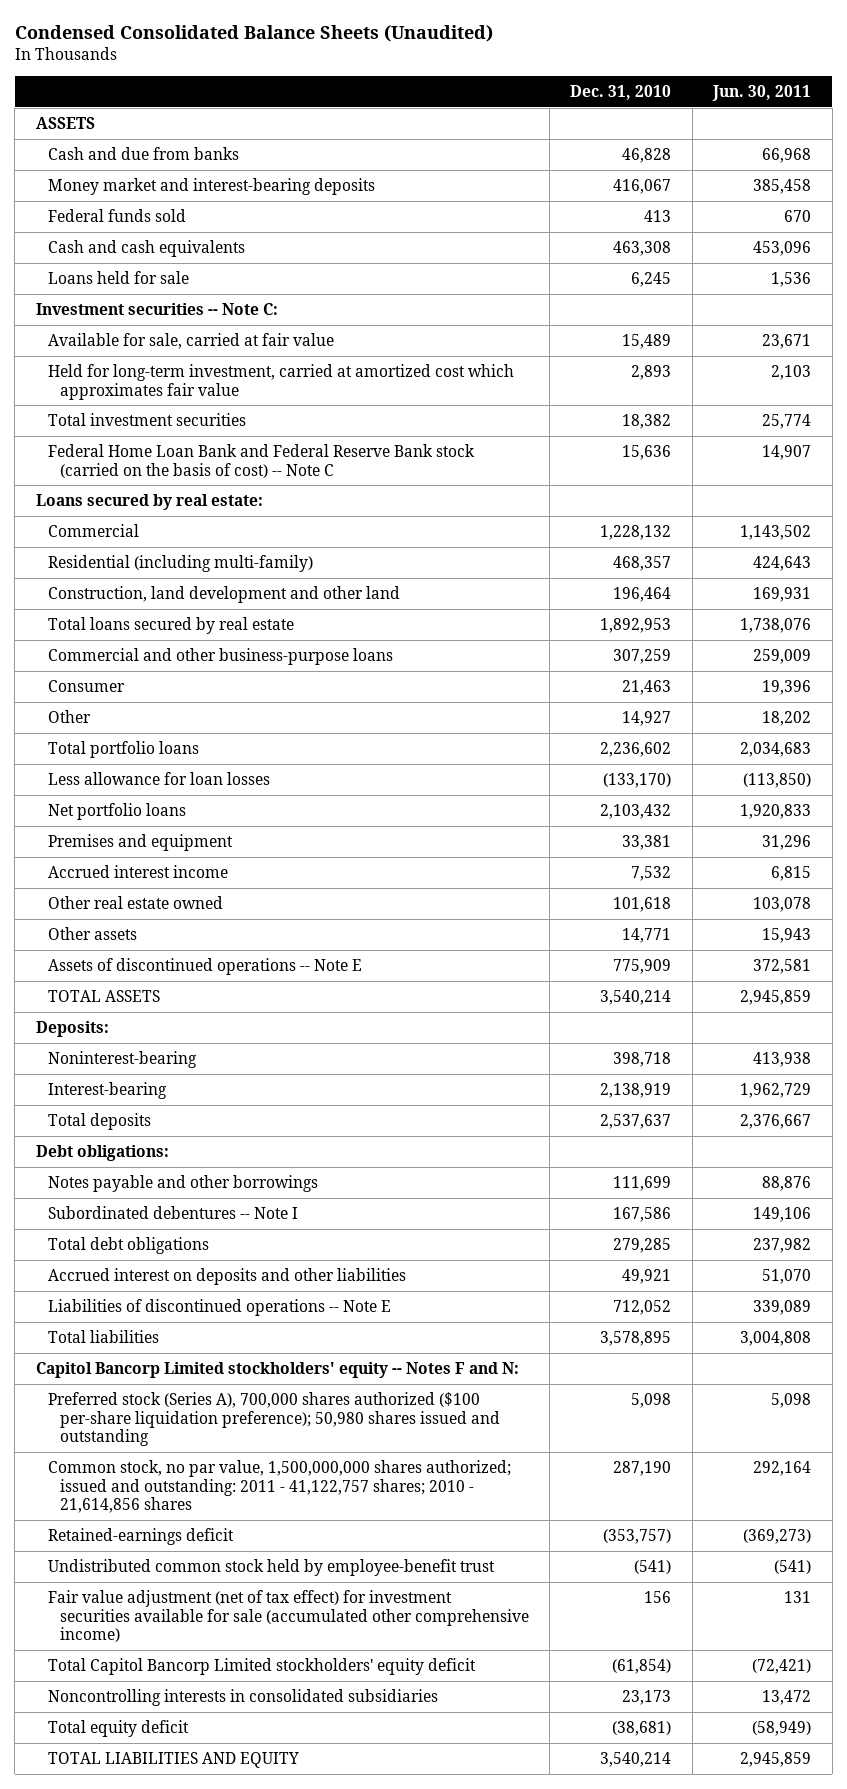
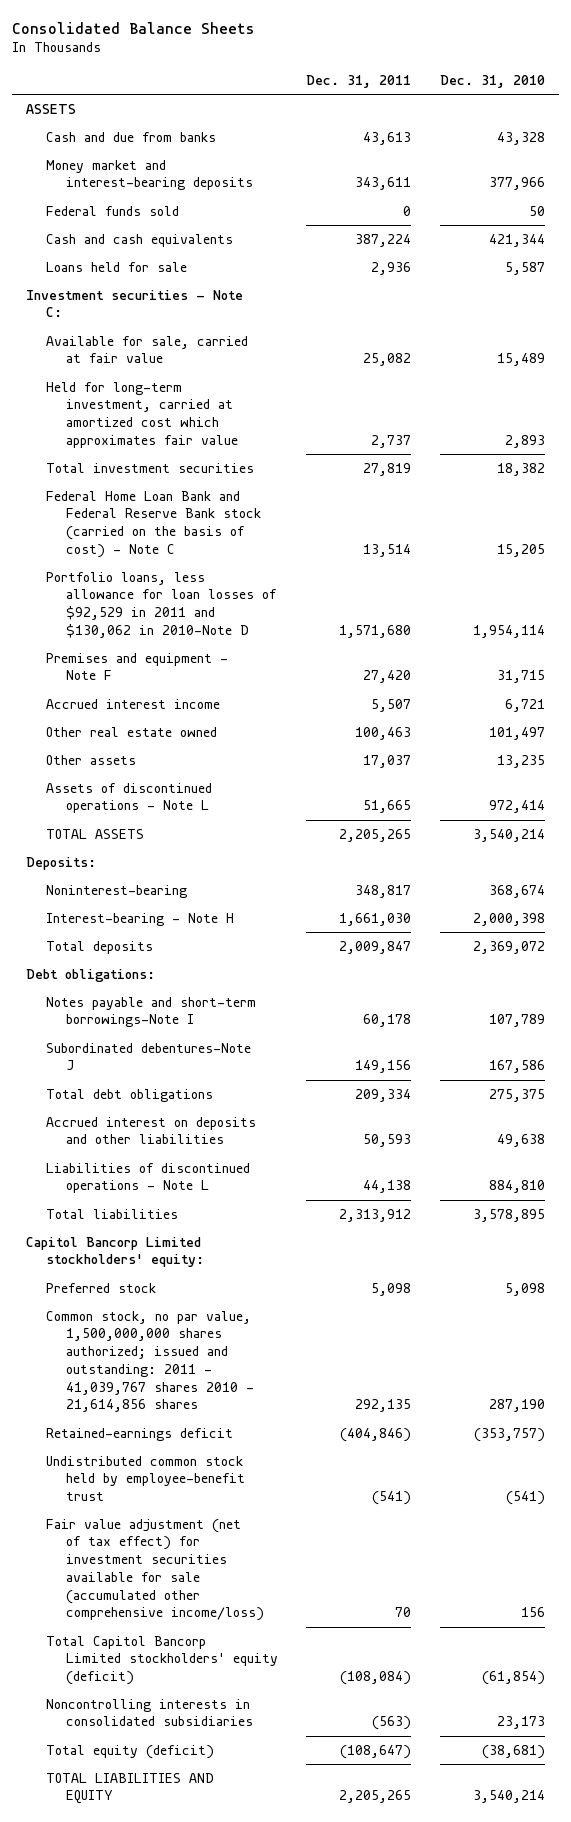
[14,25,493,43] Condensed Consolidated Balance Sheets (Unaudited) -> [12,21,256,34] Consolidated Balance Sheets
[712,85,812,102] Jun. 30, 2011 -> none
none -> [306,74,412,88] Dec. 31, 2011
[622,148,672,164] 46,828 -> [496,131,545,145] 43,328
[613,179,672,195] 416,067 -> [488,177,545,191] 377,966
[644,210,672,223] 413 -> [528,205,545,216] 50
[613,241,672,257] 463,308 -> [488,233,545,247] 421,344
[631,272,672,288] 6,245 -> [504,261,545,275] 5,587
[35,303,278,316] Investment securities -- Note C: -> [26,289,244,318] Investment securities - Note C:
[35,494,263,511] Loans secured by real estate: -> none
[47,524,139,538] Commercial -> none
[47,555,313,573] Residential (including multi-family) -> none
[47,586,400,604] Construction, land development and other land -> none
[47,617,294,635] Total loans secured by real estate -> none
[47,648,393,666] Commercial and other business-purpose loans -> none
[47,680,125,693] Consumer -> none
[47,710,91,724] Other -> none
[47,741,199,759] Total portfolio loans -> none
[47,772,270,786] Less allowance for loan losses -> none
[47,803,186,821] Net portfolio loans -> none
[47,444,475,478] Federal Home Loan Bank and Federal Reserve Bank stock (carried on the basis of cost) -- Note C -> [46,490,261,558] Federal Home Loan Bank and Federal Reserve Bank stock (carried on the basis of cost) - Note C
[622,445,672,461] 15,636 -> [496,543,545,557] 15,205
none -> [46,571,277,638] Portfolio loans, less allowance for loan losses of $92,529 in 2011 and $130,062 in 2010-Note D
[47,834,233,852] Premises and equipment -> [46,652,229,681] Premises and equipment - Note F
[622,835,672,851] 33,381 -> [496,670,545,684] 31,715
[631,866,672,882] 7,532 -> [504,698,545,712] 6,721
[613,897,672,913] 101,618 -> [488,726,545,740] 101,497
[622,928,672,944] 14,771 -> [496,754,545,768] 13,235
[47,958,362,976] Assets of discontinued operations -- Note E -> [46,782,213,814] Assets of discontinued operations - Note L
[613,959,672,975] 775,909 -> [488,800,545,814] 972,414
[613,1052,672,1068] 398,718 -> [488,884,545,898] 368,674
[47,1082,167,1100] Interest-bearing -> [46,912,235,926] Interest-bearing - Note H
[600,1083,672,1099] 2,138,919 -> [472,912,545,926] 2,000,398
[600,1114,672,1130] 2,537,637 -> [472,940,545,954] 2,369,072
[47,1175,318,1193] Notes payable and other borrowings -> none
none -> [46,996,257,1028] Notes payable and short-term borrowings-Note I
[47,1206,298,1220] Subordinated debentures -- Note I -> [46,1042,252,1071] Subordinated debentures-Note J
[613,1238,672,1254] 279,285 -> [488,1088,545,1102] 275,375
[622,1269,672,1285] 49,921 -> [496,1134,545,1148] 49,638
[47,1299,391,1317] Liabilities of discontinued operations -- Note E -> [46,1162,251,1194] Liabilities of discontinued operations - Note L
[613,1300,672,1316] 712,052 -> [488,1180,545,1194] 884,810
[35,1362,519,1379] Capitol Bancorp Limited stockholders' equity -- Notes F and N: -> [26,1236,205,1268] Capitol Bancorp Limited stockholders' equity:
[47,1392,500,1447] Preferred stock (Series A), 700,000 shares authorized ($100 per-share liquidation preference); 50,980 shares issued and outstanding -> [46,1282,157,1293] Preferred stock
[47,1460,511,1514] Common stock, no par value, 1,500,000,000 shares authorized; issued and outstanding: 2011 - 41,122,757 shares; 2010 - 21,614,856 shares -> [46,1310,254,1413] Common stock, no par value, 1,500,000,000 shares authorized; issued and outstanding: 2011 - 41,039,767 shares 2010 - 21,614,856 shares
[47,1590,529,1643] Fair value adjustment (net of tax effect) for investment securities available for sale (accumulated other comprehensive income) -> [46,1518,264,1622] Fair value adjustment (net of tax effect) for investment securities available for sale (accumulated other comprehensive income/loss)
[47,1658,476,1676] Total Capitol Bancorp Limited stockholders' equity deficit -> [46,1635,278,1686] Total Capitol Bancorp Limited stockholders' equity (deficit)
[47,1720,189,1738] Total equity deficit -> [46,1744,215,1759] Total equity (deficit)

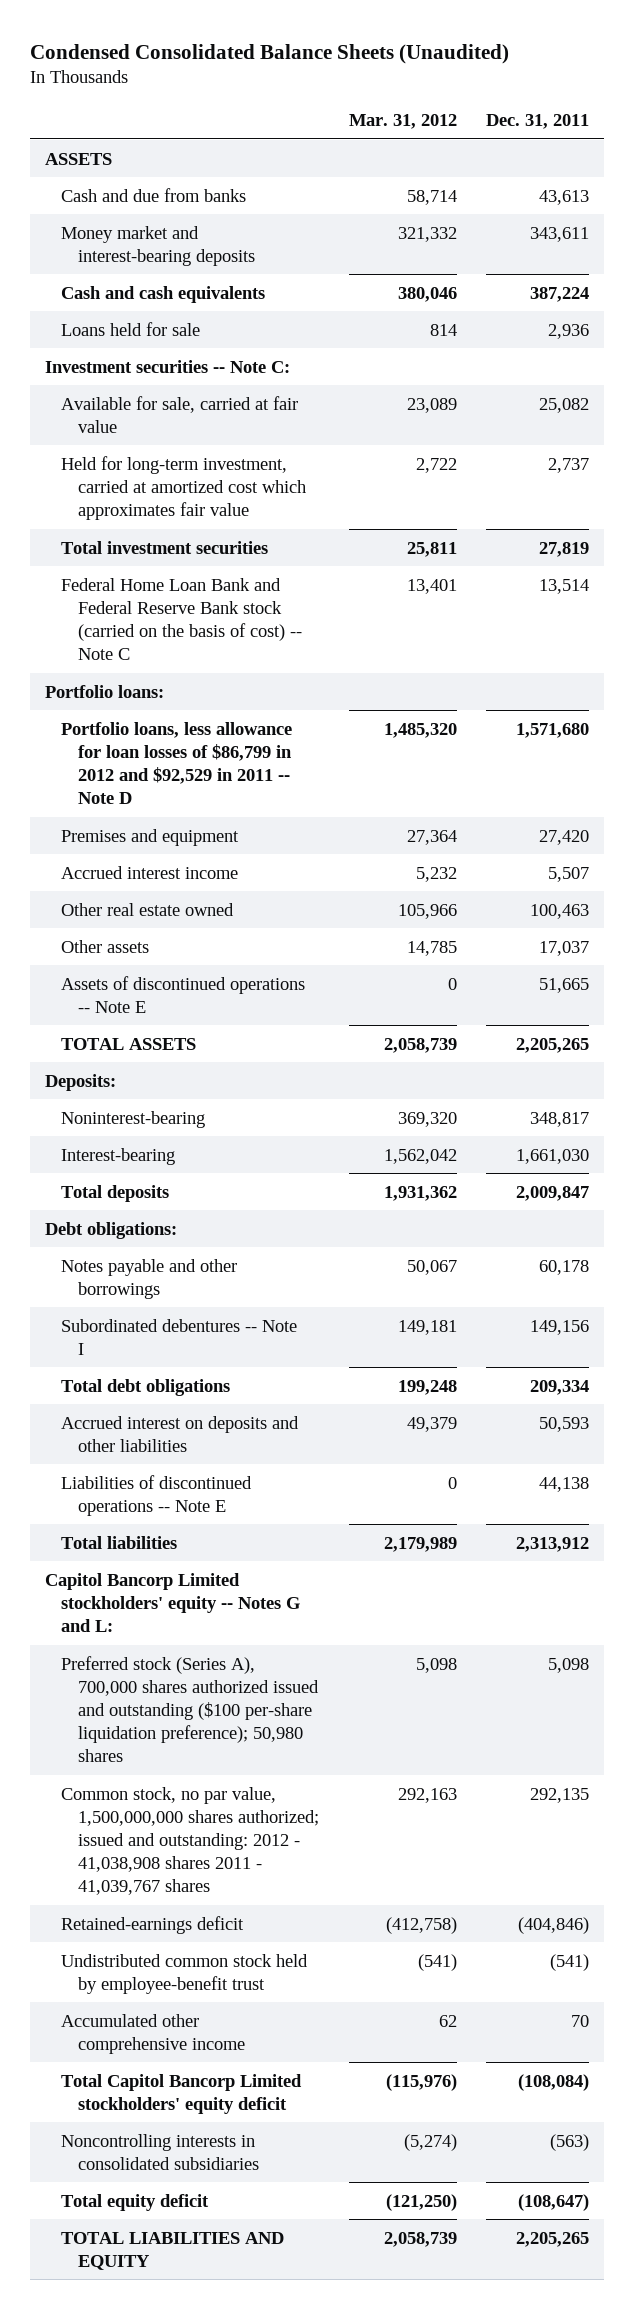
[12,21,256,34] Consolidated Balance Sheets -> [30,43,510,64] Condensed Consolidated Balance Sheets (Unaudited)
[439,74,545,88] Dec. 31, 2010 -> none
none -> [348,114,457,130] Mar. 31, 2012
[46,205,180,216] Federal funds sold -> none
[26,289,244,318] Investment securities - Note C: -> [44,359,290,373] Investment securities -- Note C:
[46,490,261,558] Federal Home Loan Bank and Federal Reserve Bank stock (carried on the basis of cost) - Note C -> [61,577,302,661] Federal Home Loan Bank and Federal Reserve Bank stock (carried on the basis of cost) -- Note C
none -> [44,684,164,698] Portfolio loans:
[46,571,277,638] Portfolio loans, less allowance for loan losses of $92,529 in 2011 and $130,062 in 2010-Note D -> [61,721,293,805] Portfolio loans, less allowance for loan losses of $86,799 in 2012 and $92,529 in 2011 -- Note D
[46,652,229,681] Premises and equipment - Note F -> [61,828,240,846] Premises and equipment
[46,782,213,814] Assets of discontinued operations - Note L -> [61,975,306,1013] Assets of discontinued operations -- Note E
[46,912,235,926] Interest-bearing - Note H -> [61,1147,176,1165] Interest-bearing
[46,996,257,1028] Notes payable and short-term borrowings-Note I -> [61,1258,238,1299] Notes payable and other borrowings
[46,1042,252,1071] Subordinated debentures-Note J -> [61,1318,298,1355] Subordinated debentures -- Note I
[46,1162,251,1194] Liabilities of discontinued operations - Note L -> [61,1474,253,1516] Liabilities of discontinued operations -- Note E
[26,1236,205,1268] Capitol Bancorp Limited stockholders' equity: -> [44,1572,301,1632] Capitol Bancorp Limited stockholders' equity -- Notes G and L:
[46,1282,157,1293] Preferred stock -> [61,1655,319,1763] Preferred stock (Series A), 700,000 shares authorized issued and outstanding ($100 per-share liquidation preference); 50,980 shares
[46,1310,254,1413] Common stock, no par value, 1,500,000,000 shares authorized; issued and outstanding: 2011 - 41,039,767 shares 2010 - 21,614,856 shares -> [61,1786,319,1896] Common stock, no par value, 1,500,000,000 shares authorized; issued and outstanding: 2012 - 41,038,908 shares 2011 - 41,039,767 shares
[46,1518,264,1622] Fair value adjustment (net of tax effect) for investment securities available for sale (accumulated other comprehensive income/loss) -> [61,2013,245,2054] Accumulated other comprehensive income
[46,1635,278,1686] Total Capitol Bancorp Limited stockholders' equity (deficit) -> [61,2073,303,2114] Total Capitol Bancorp Limited stockholders' equity deficit
[46,1744,215,1759] Total equity (deficit) -> [61,2193,210,2211] Total equity deficit

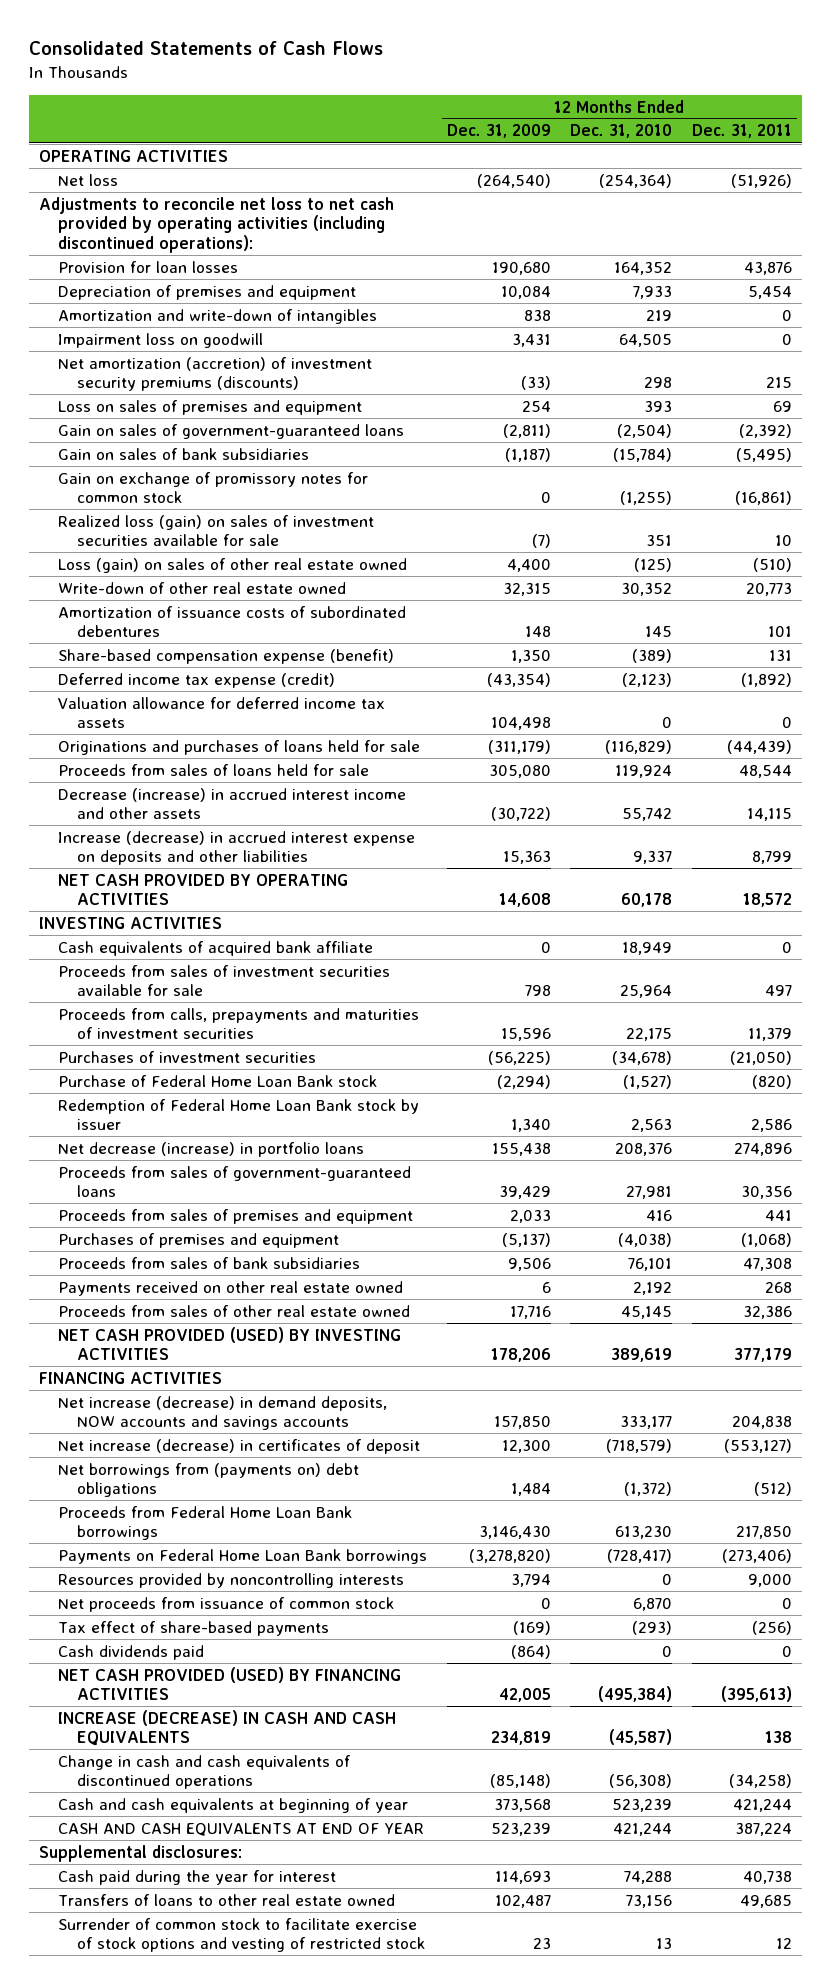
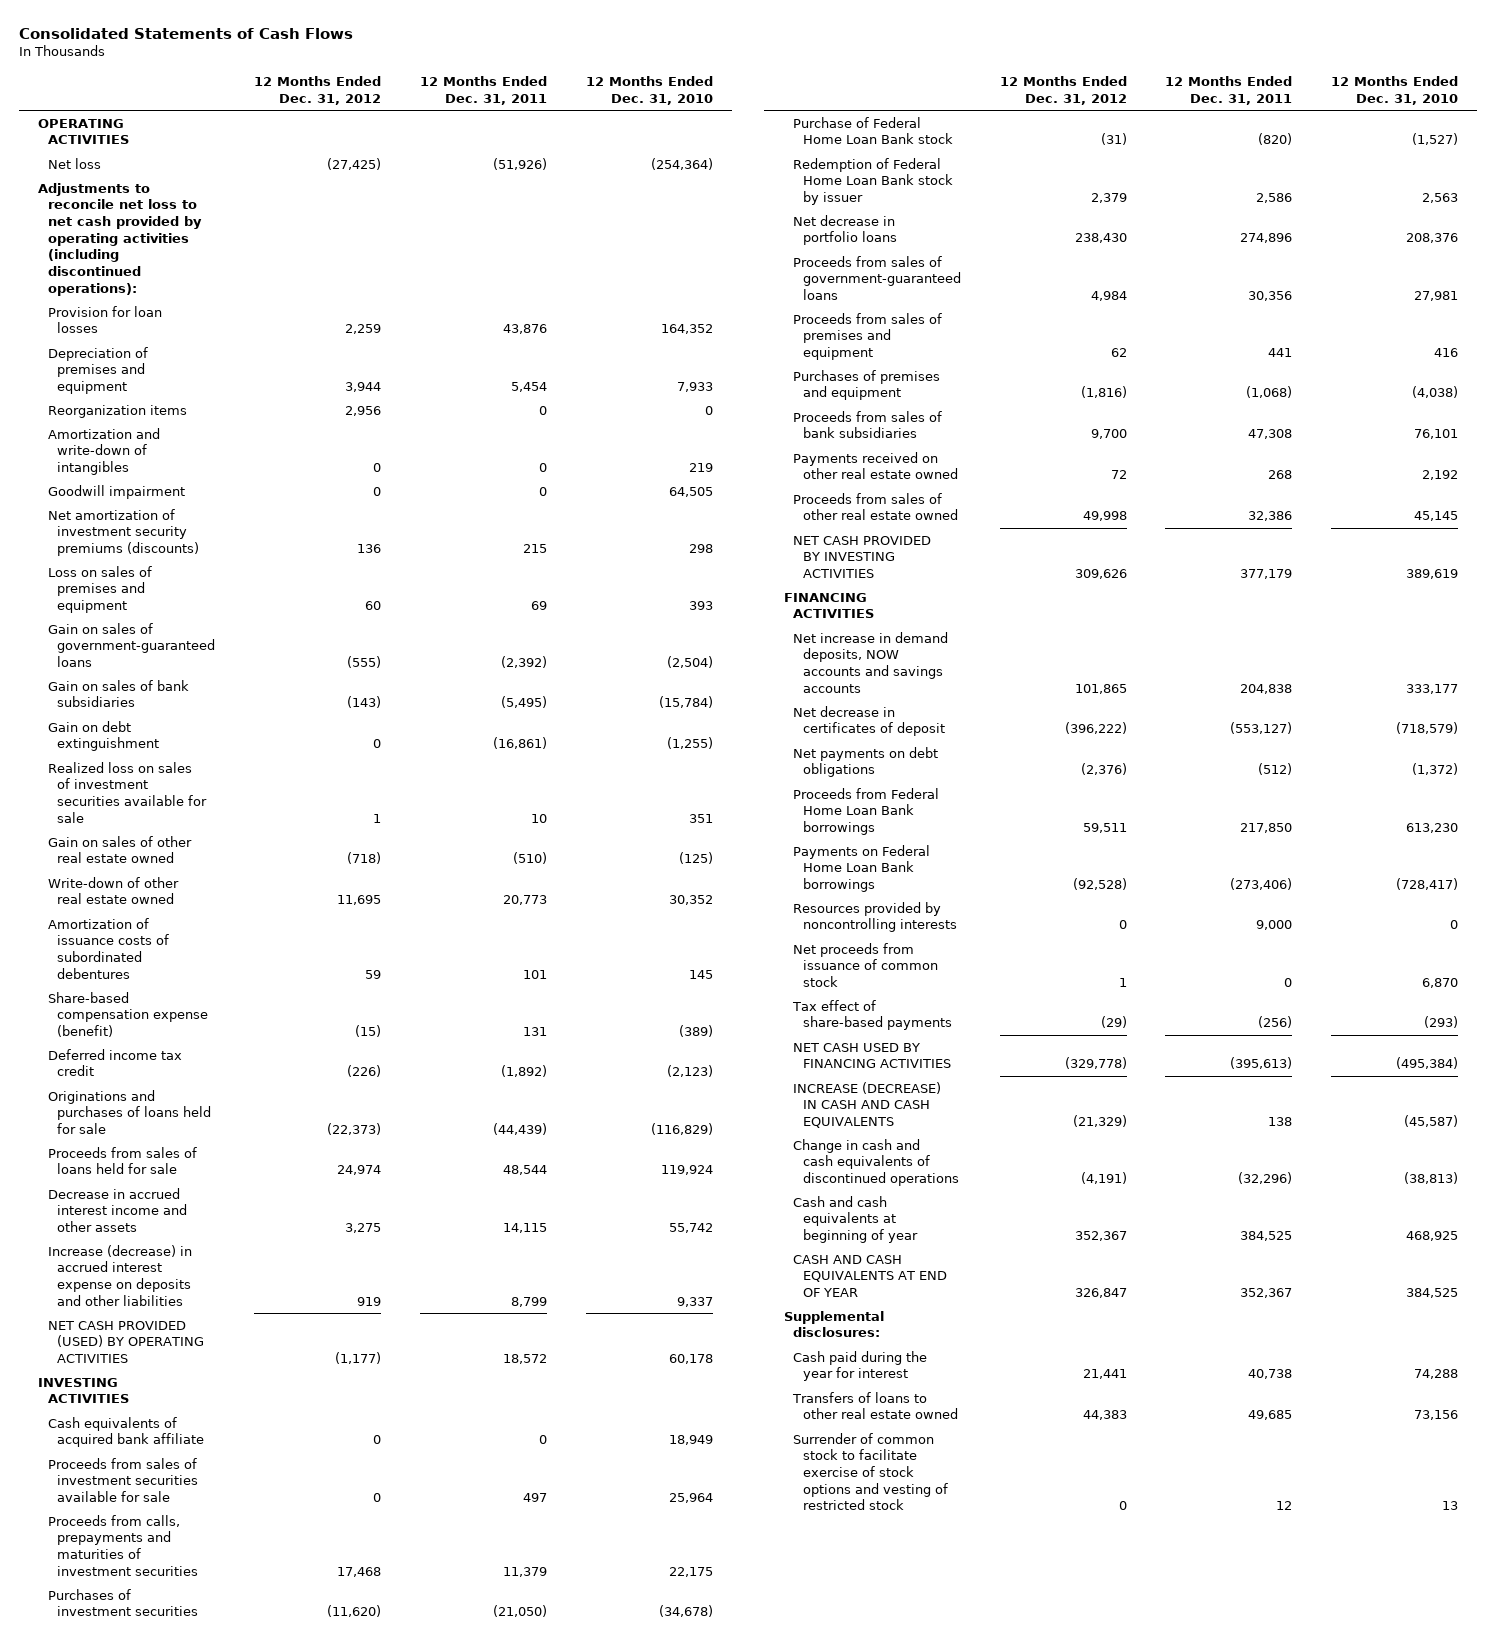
[446,124,551,139] Dec. 31, 2009 -> none
none -> [254,76,382,105] 12 Months Ended Dec. 31, 2012
none -> [47,404,187,418] Reorganization items
[57,332,263,348] Impairment loss on goodwill -> [47,484,185,499] Goodwill impairment
[57,356,372,392] Net amortization (accretion) of investment security premiums (discounts) -> [47,508,200,557] Net amortization of investment security premiums (discounts)
[57,471,368,504] Gain on exchange of promissory notes for common stock -> [47,720,160,752] Gain on debt extinguishment
[57,514,374,547] Realized loss (gain) on sales of investment securities available for sale -> [47,761,208,823] Realized loss on sales of investment securities available for sale
[57,557,407,573] Loss (gain) on sales of other real estate owned -> [47,835,192,864] Gain on sales of other real estate owned
[57,696,385,729] Valuation allowance for deferred income tax assets -> none
[57,672,335,688] Deferred income tax expense (credit) -> [47,1048,182,1077] Deferred income tax credit
[57,787,406,820] Decrease (increase) in accrued interest income and other assets -> [47,1187,188,1233] Decrease in accrued interest income and other assets
[57,873,348,906] NET CASH PROVIDED BY OPERATING ACTIVITIES -> [47,1320,205,1364] NET CASH PROVIDED (USED) BY OPERATING ACTIVITIES
[57,1141,364,1157] Net decrease (increase) in portfolio loans -> [793,214,897,246] Net decrease in portfolio loans
[57,1326,401,1361] NET CASH PROVIDED (USED) BY INVESTING ACTIVITIES -> [793,535,932,579] NET CASH PROVIDED BY INVESTING ACTIVITIES
[57,1395,387,1431] Net increase (decrease) in demand deposits, NOW accounts and savings accounts -> [793,631,949,693] Net increase in demand deposits, NOW accounts and savings accounts
[57,1438,420,1454] Net increase (decrease) in certificates of deposit -> [793,705,945,737] Net decrease in certificates of deposit
[57,1462,359,1498] Net borrowings from (payments on) debt obligations -> [793,746,939,778] Net payments on debt obligations
[57,1644,204,1660] Cash dividends paid -> none
[57,1666,401,1701] NET CASH PROVIDED (USED) BY FINANCING ACTIVITIES -> [793,1042,951,1069] NET CASH USED BY FINANCING ACTIVITIES
[609,1774,673,1789] (56,308) -> [1404,1172,1459,1185] (38,813)
[728,1774,792,1789] (34,258) -> [1238,1172,1293,1185] (32,296)
[612,1798,673,1812] 523,239 -> [1406,1231,1459,1242] 468,925
[732,1798,792,1812] 421,244 -> [1240,1231,1293,1242] 384,525
[613,1822,673,1836] 421,244 -> [1406,1288,1459,1299] 384,525
[734,1822,792,1836] 387,224 -> [1240,1288,1293,1299] 352,367

